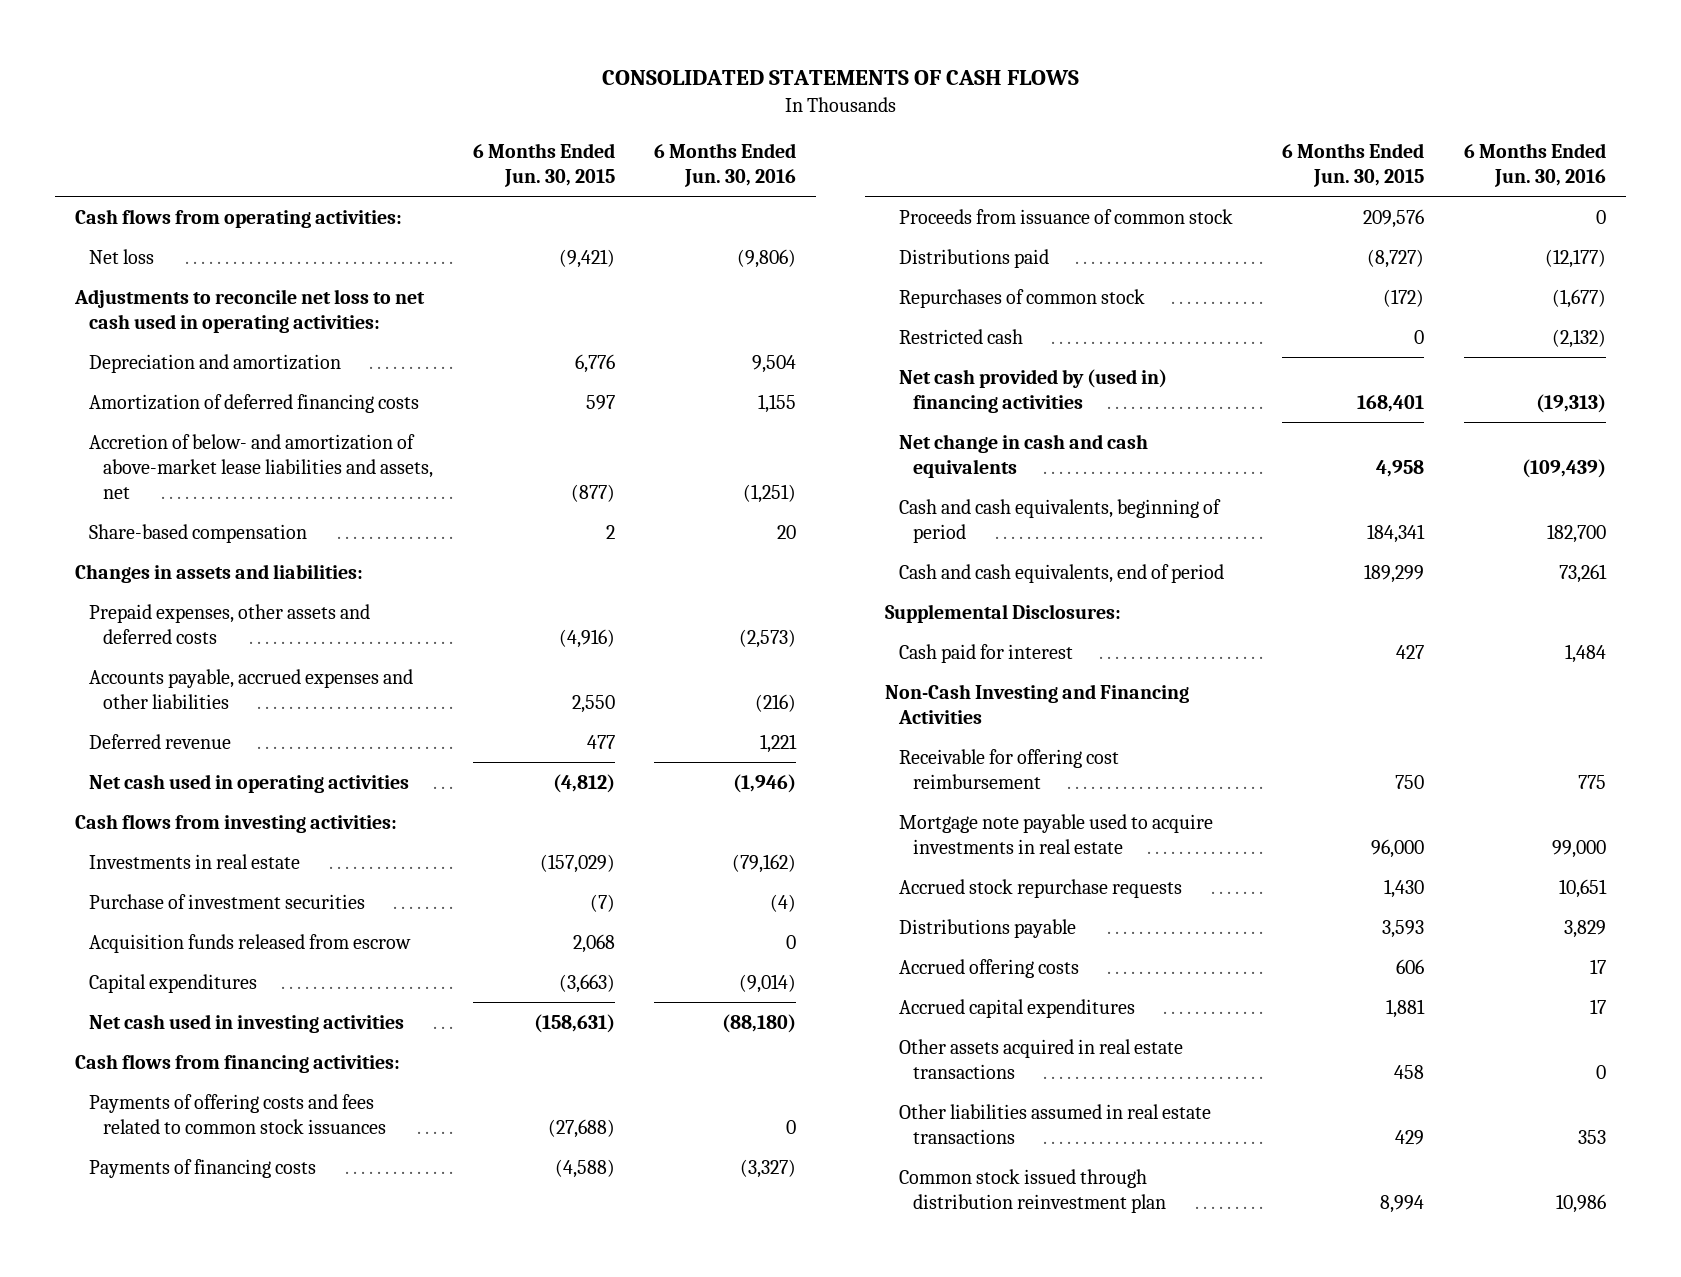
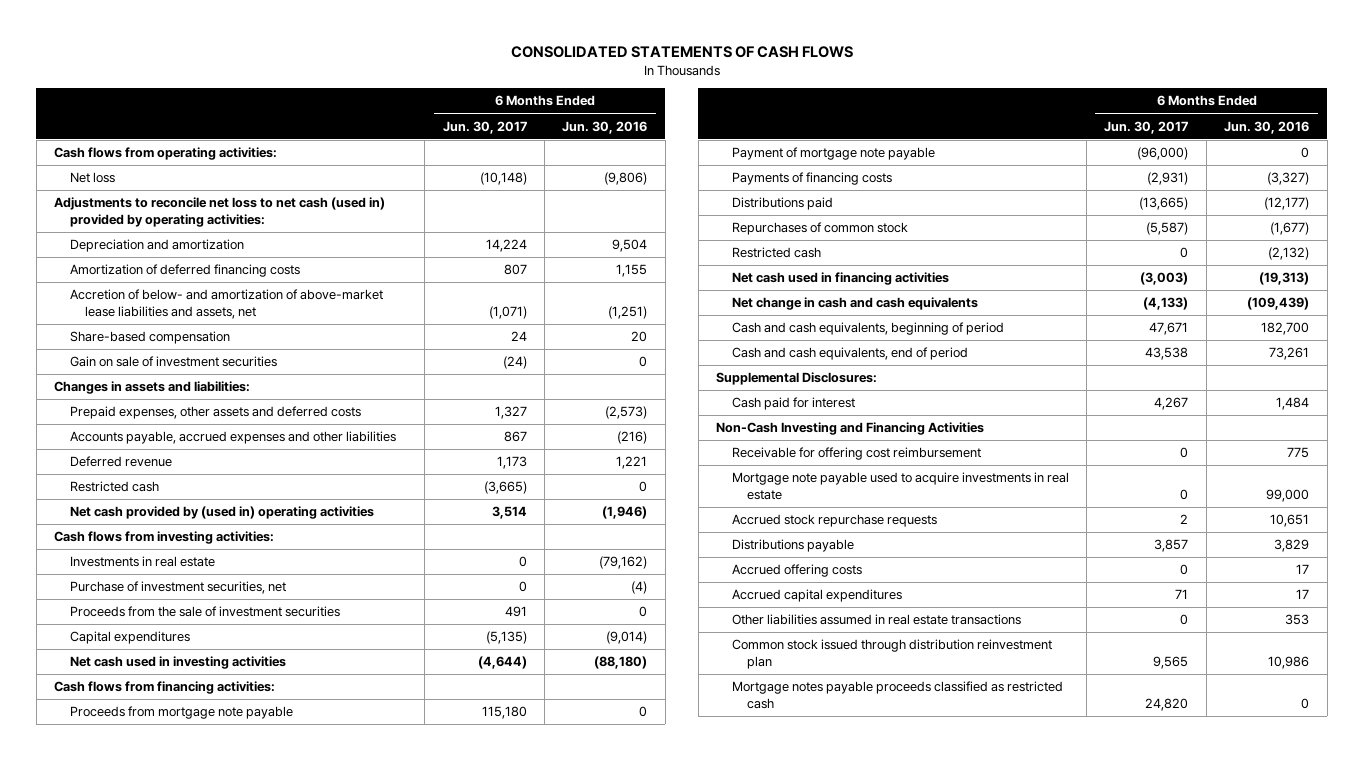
[472,142,615,187] 6 Months Ended Jun. 30, 2015 -> none
none -> [442,120,527,134] Jun. 30, 2017
[73,288,425,333] Adjustments to reconcile net loss to net cash used in operating activities: -> [54,197,386,227] Adjustments to reconcile net loss to net cash (used in) provided by operating activities:
none -> [69,356,277,368] Gain on sale of investment securities
none -> [69,481,159,493] Restricted cash
[89,773,410,793] Net cash used in operating activities -> [69,506,374,520] Net cash provided by (used in) operating activities
[89,933,412,953] Acquisition funds released from escrow -> none
[89,893,366,909] Purchase of investment securities -> [69,581,286,595] Purchase of investment securities, net
none -> [69,606,340,618] Proceeds from the sale of investment securities
[89,1093,387,1134] Payments of offering costs and fees related to common stock issuances -> none
none -> [69,706,293,720] Proceeds from mortgage note payable
none -> [731,147,935,161] Payment of mortgage note payable
[898,208,1233,224] Proceeds from issuance of common stock -> none
[898,368,1167,413] Net cash provided by (used in) financing activities -> [731,272,949,286] Net cash used in financing activities
[898,1038,1183,1079] Other assets acquired in real estate transactions -> none
none -> [731,681,1063,709] Mortgage notes payable proceeds classified as restricted cash

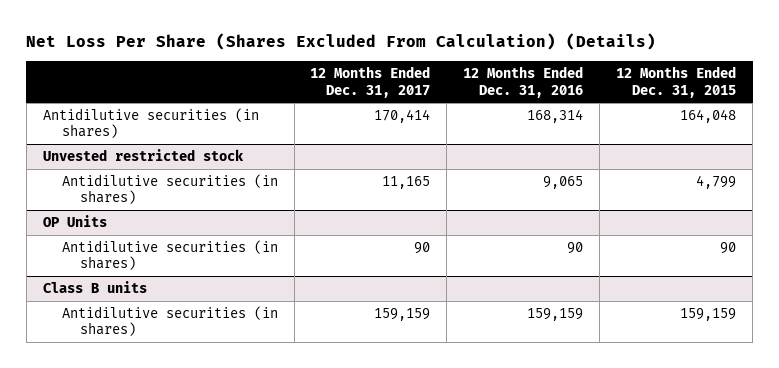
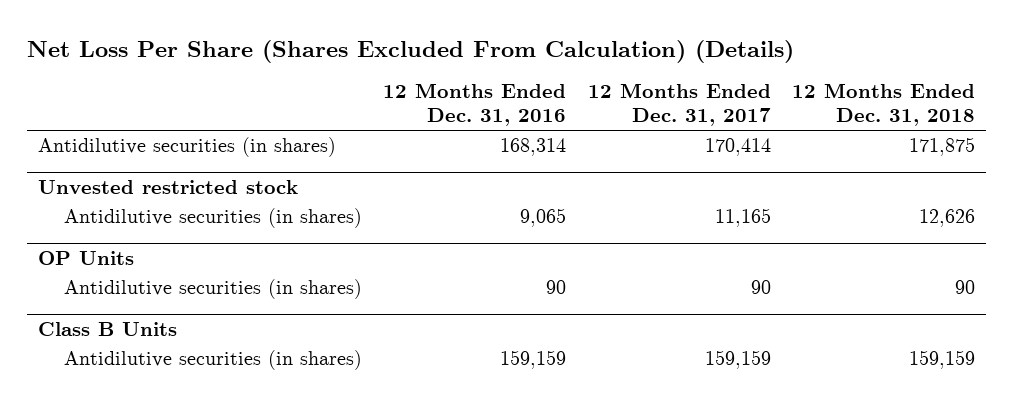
[616,66,737,98] 12 Months Ended Dec. 31, 2015 -> none
none -> [791,83,975,127] 12 Months Ended Dec. 31, 2018
[42,281,147,294] Class B units -> [37,321,177,336] Class B Units

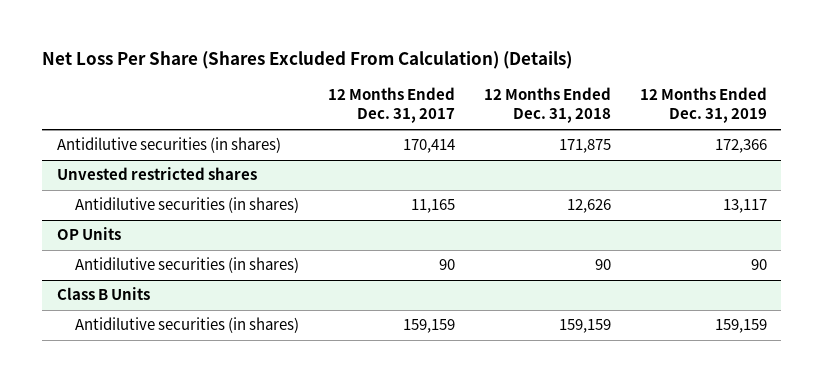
[383,83,567,127] 12 Months Ended Dec. 31, 2016 -> none
none -> [639,87,767,124] 12 Months Ended Dec. 31, 2019
[37,179,298,194] Unvested restricted stock -> [56,167,257,181] Unvested restricted shares

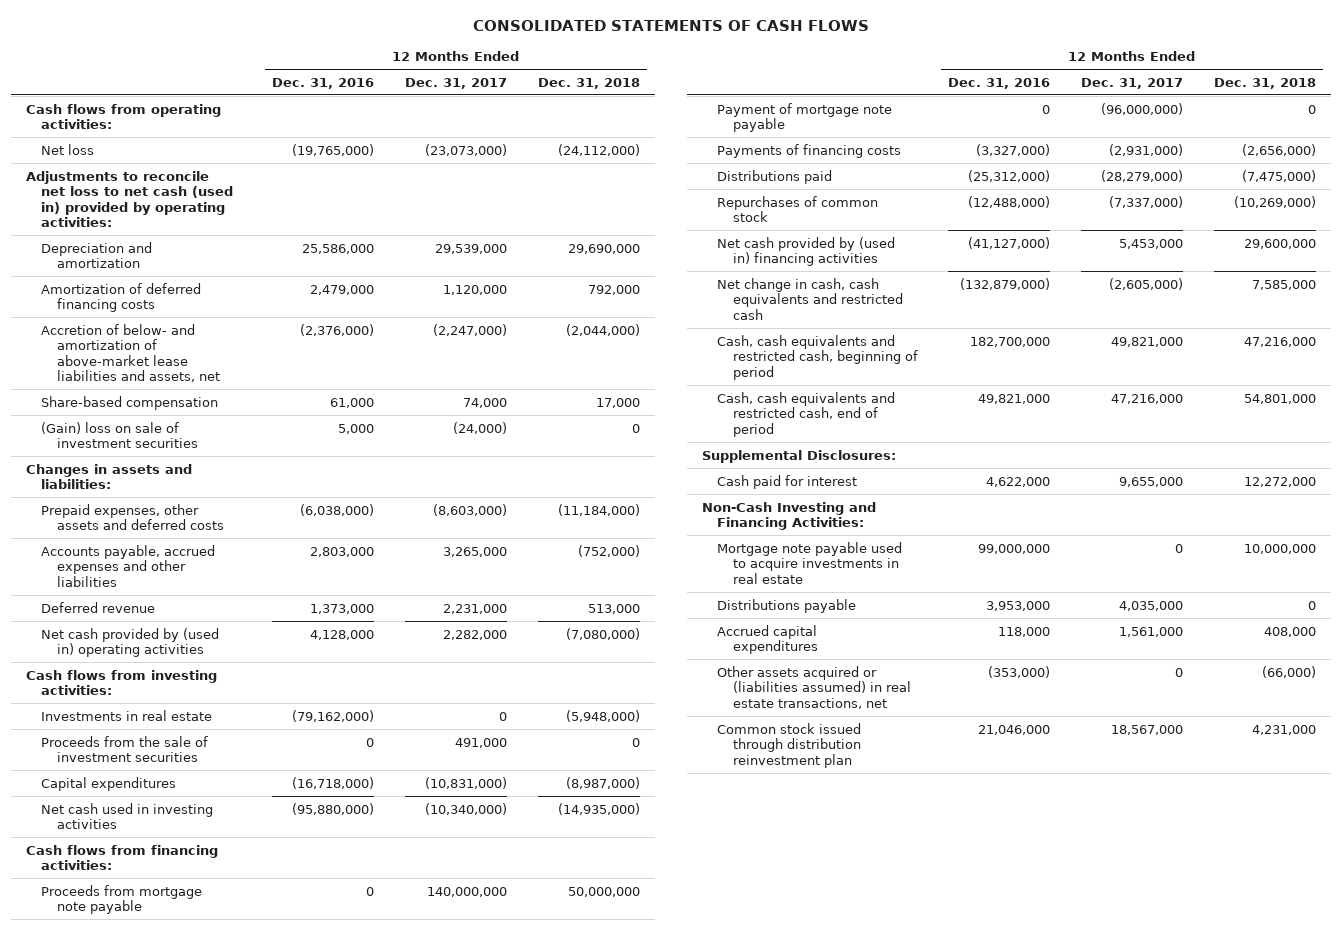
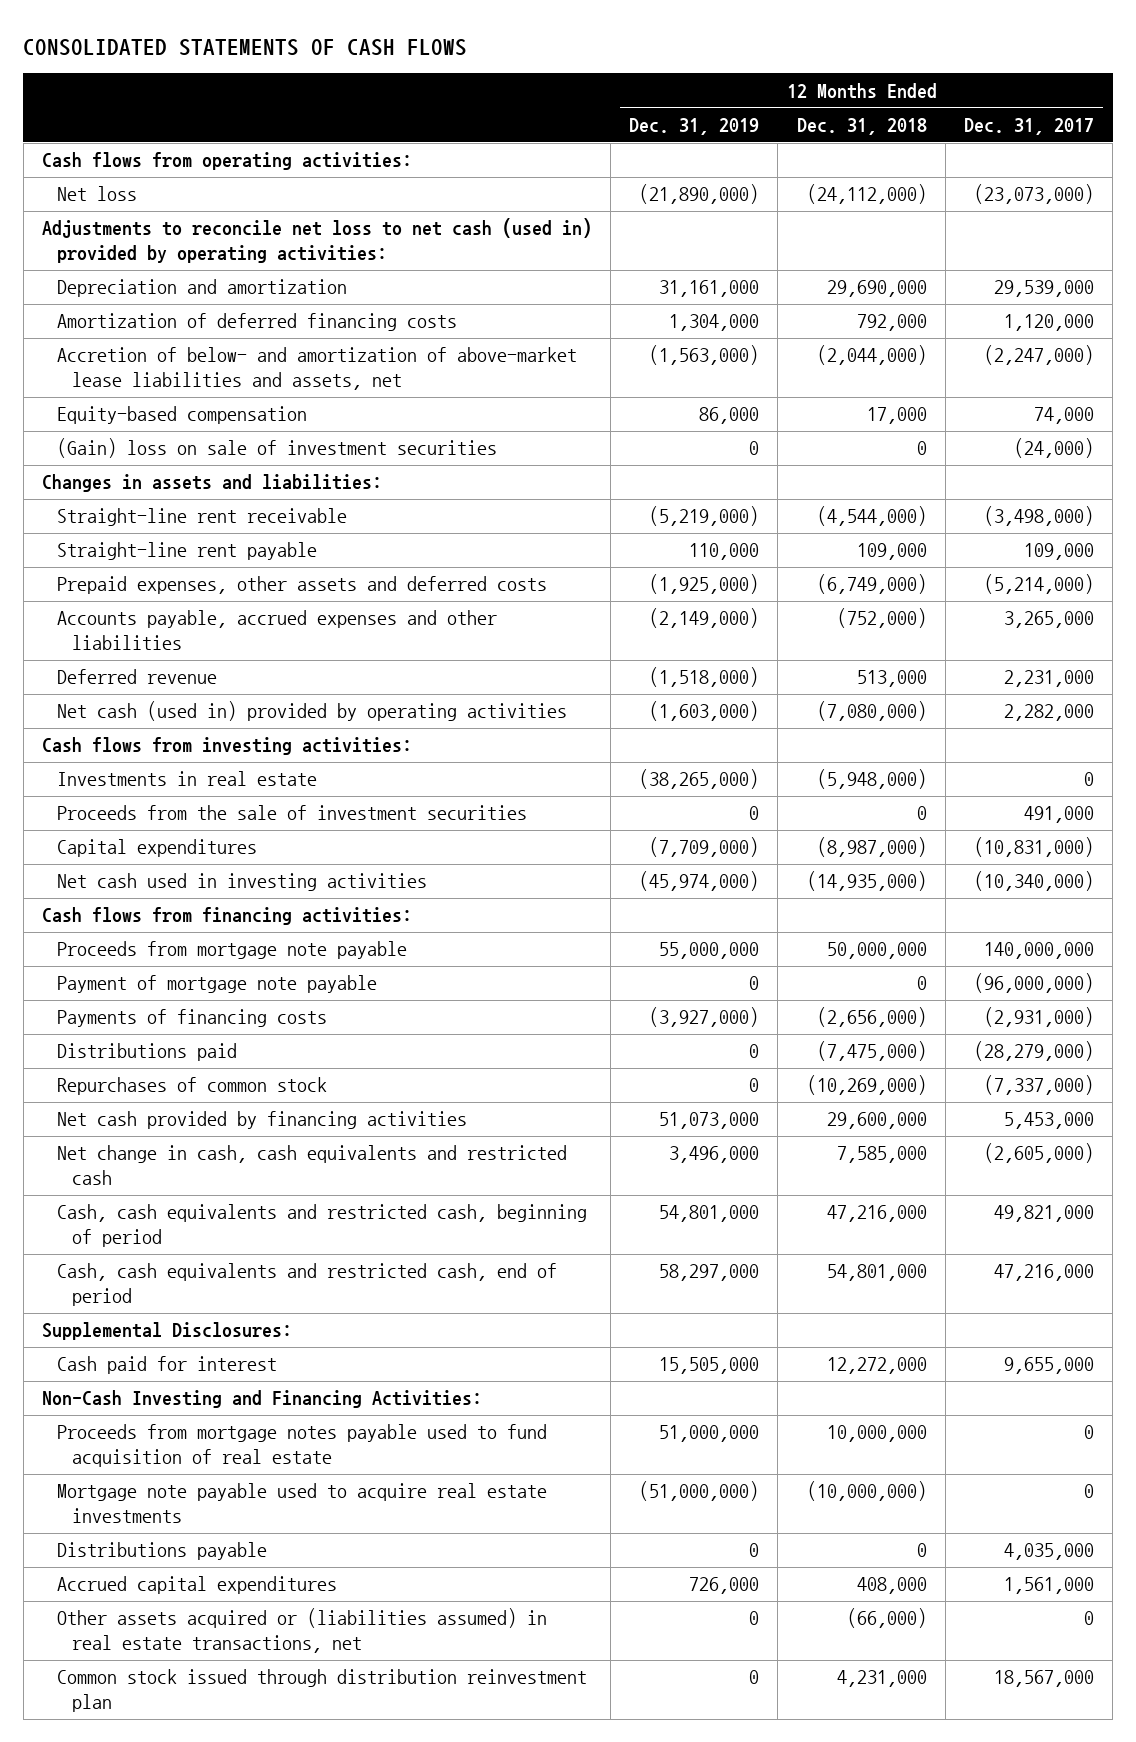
[272,77,375,89] Dec. 31, 2016 -> none
none -> [629,118,760,136] Dec. 31, 2019
[41,395,219,410] Share-based compensation -> [57,406,308,425] Equity-based compensation
none -> [57,508,348,527] Straight-line rent receivable
none -> [57,542,318,561] Straight-line rent payable
[432,503,507,516] (8,603,000) -> [984,574,1095,595] (5,214,000)
[557,503,640,516] (11,184,000) -> [816,574,927,595] (6,749,000)
[41,627,220,658] Net cash provided by (used in) operating activities -> [57,701,568,722] Net cash (used in) provided by operating activities
[717,236,896,267] Net cash provided by (used in) financing activities -> [57,1111,468,1130] Net cash provided by financing activities
none -> [57,1424,548,1467] Proceeds from mortgage notes payable used to fund acquisition of real estate
[717,541,903,584] Mortgage note payable used to acquire investments in real estate -> [57,1483,548,1523] Mortgage note payable used to acquire real estate investments
[1243,543,1316,554] 10,000,000 -> [806,1481,927,1502] (10,000,000)

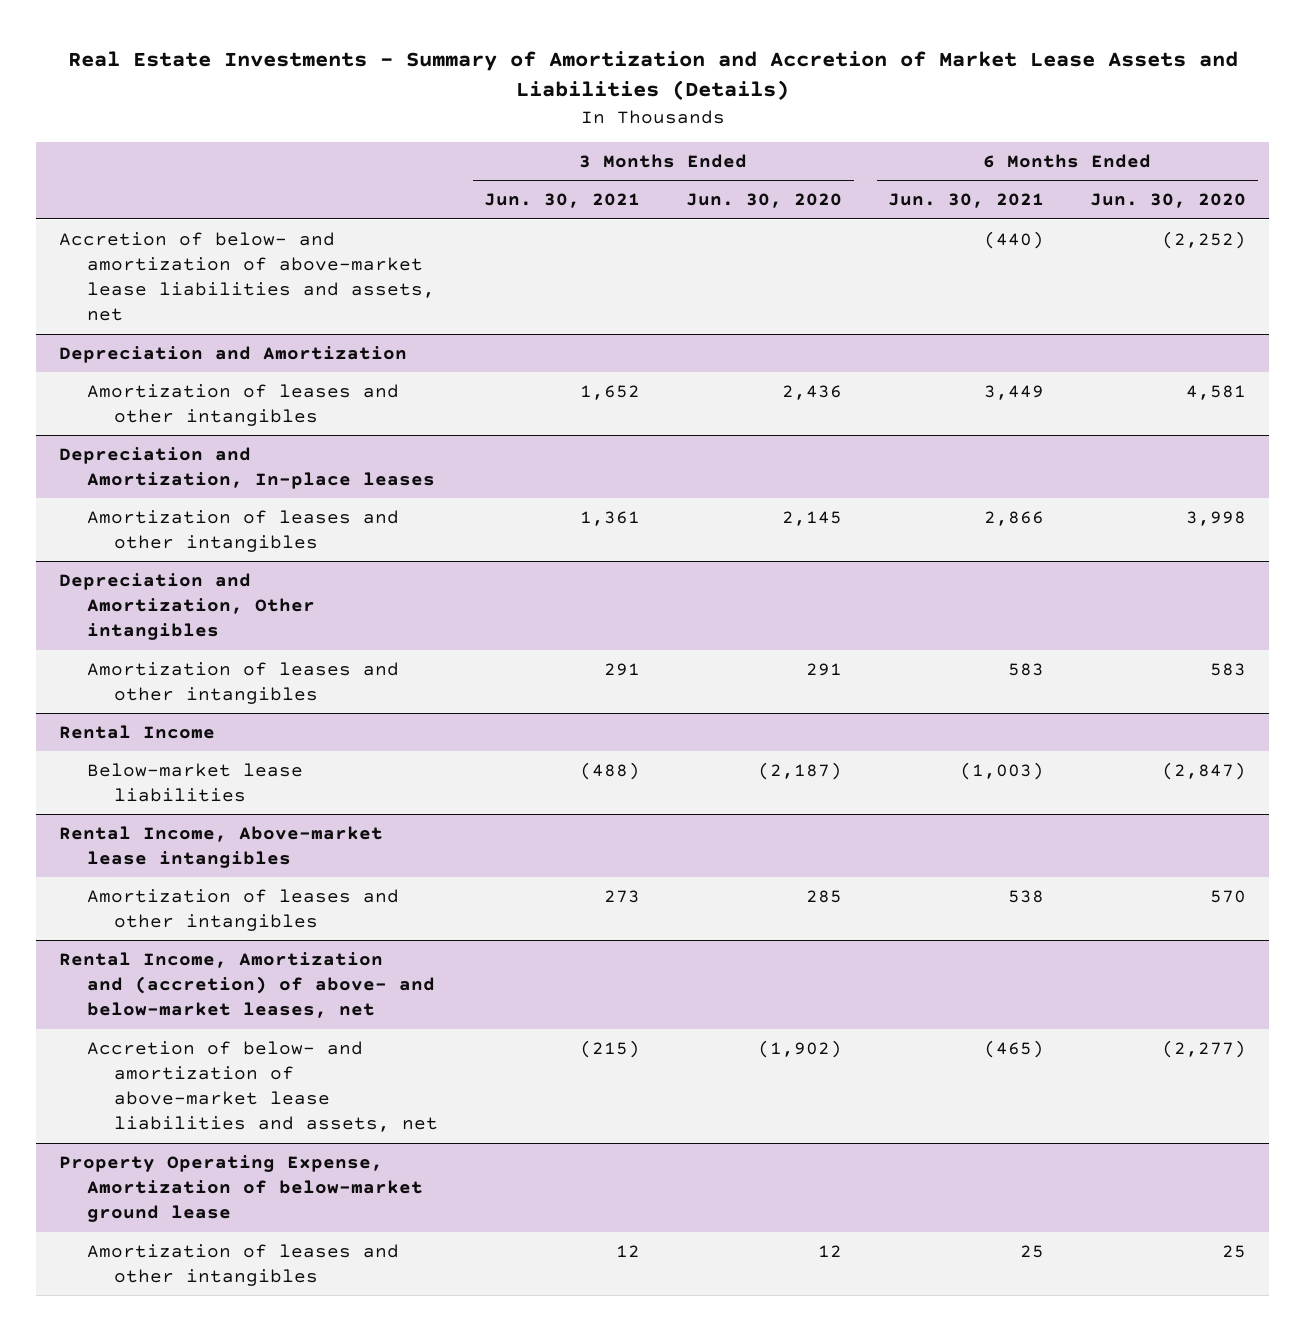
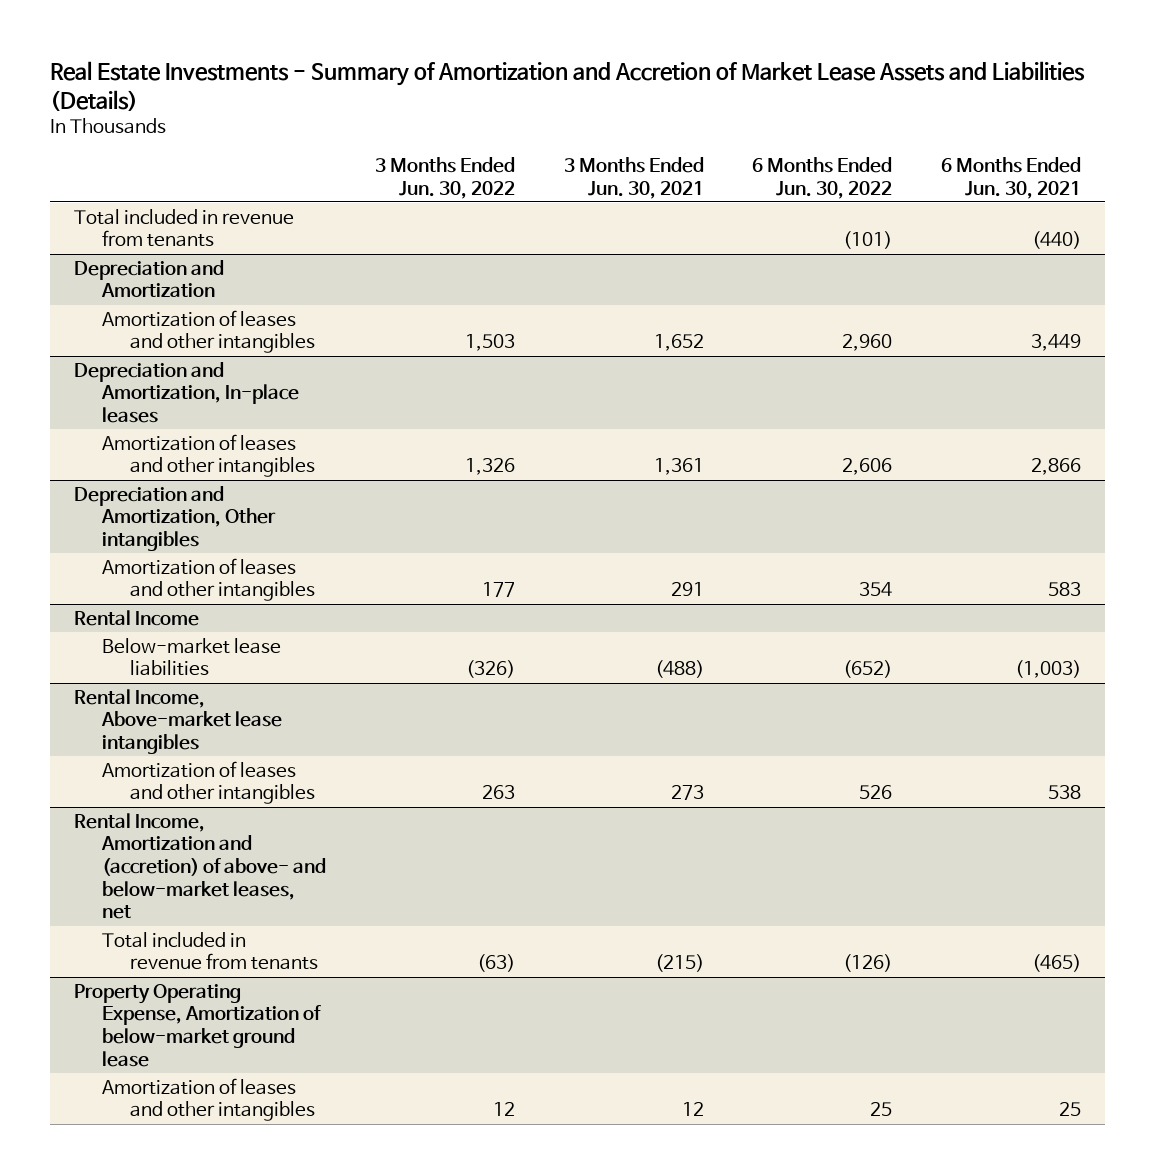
[686,193,843,209] Jun. 30, 2020 -> none
[1090,193,1247,209] Jun. 30, 2020 -> none
none -> [374,156,515,199] 3 Months Ended Jun. 30, 2022
none -> [752,156,893,199] 6 Months Ended Jun. 30, 2022
[59,231,435,322] Accretion of below- and amortization of above-market lease liabilities and assets, net -> [74,208,295,248] Total included in revenue from tenants
[86,1040,439,1133] Accretion of below- and amortization of above-market lease liabilities and assets, net -> [102,931,319,971] Total included in revenue from tenants

